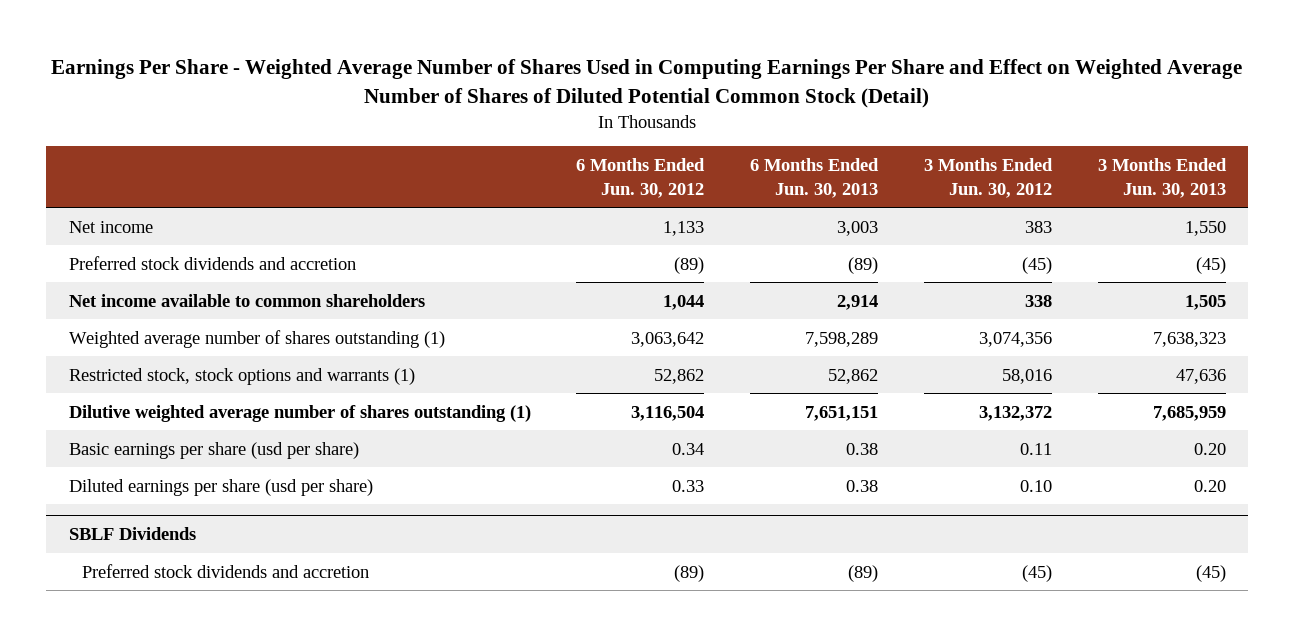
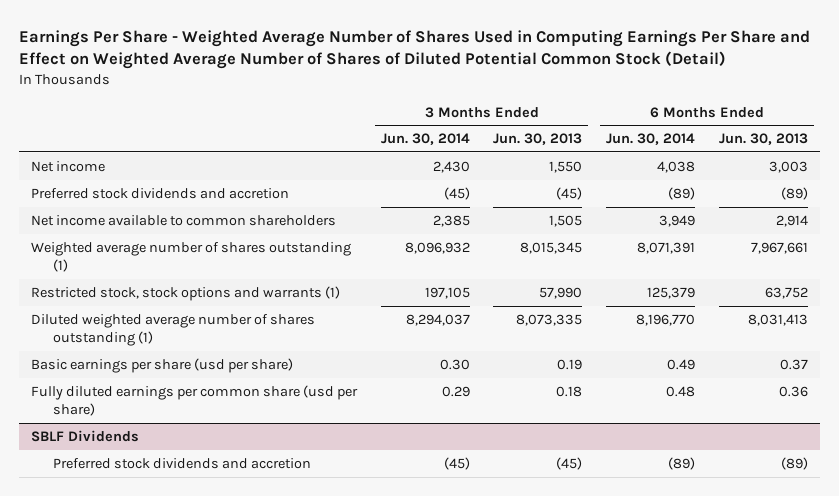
[576,157,706,198] 6 Months Ended Jun. 30, 2012 -> none
[923,157,1053,198] 3 Months Ended Jun. 30, 2012 -> none
none -> [380,133,470,146] Jun. 30, 2014
none -> [606,133,696,146] Jun. 30, 2014
[805,331,879,347] 7,598,289 -> [750,241,808,254] 7,967,661
[1152,331,1226,347] 7,638,323 -> [520,241,583,254] 8,015,345
[828,368,879,384] 52,862 -> [764,286,808,299] 63,752
[1175,368,1226,384] 47,636 -> [539,286,583,299] 57,990
[68,404,531,422] Dilutive weighted average number of shares outstanding (1) -> [31,313,316,347] Diluted weighted average number of shares outstanding (1)
[805,405,879,421] 7,651,151 -> [747,313,808,326] 8,031,413
[1152,405,1226,421] 7,685,959 -> [516,313,583,326] 8,073,335
[846,442,879,455] 0.38 -> [779,358,808,370] 0.37
[1193,442,1226,455] 0.20 -> [557,358,583,370] 0.19
[68,478,373,496] Diluted earnings per share (usd per share) -> [31,384,359,417] Fully diluted earnings per common share (usd per share)
[846,479,879,492] 0.38 -> [778,385,808,397] 0.36
[1193,479,1226,492] 0.20 -> [556,385,583,397] 0.18

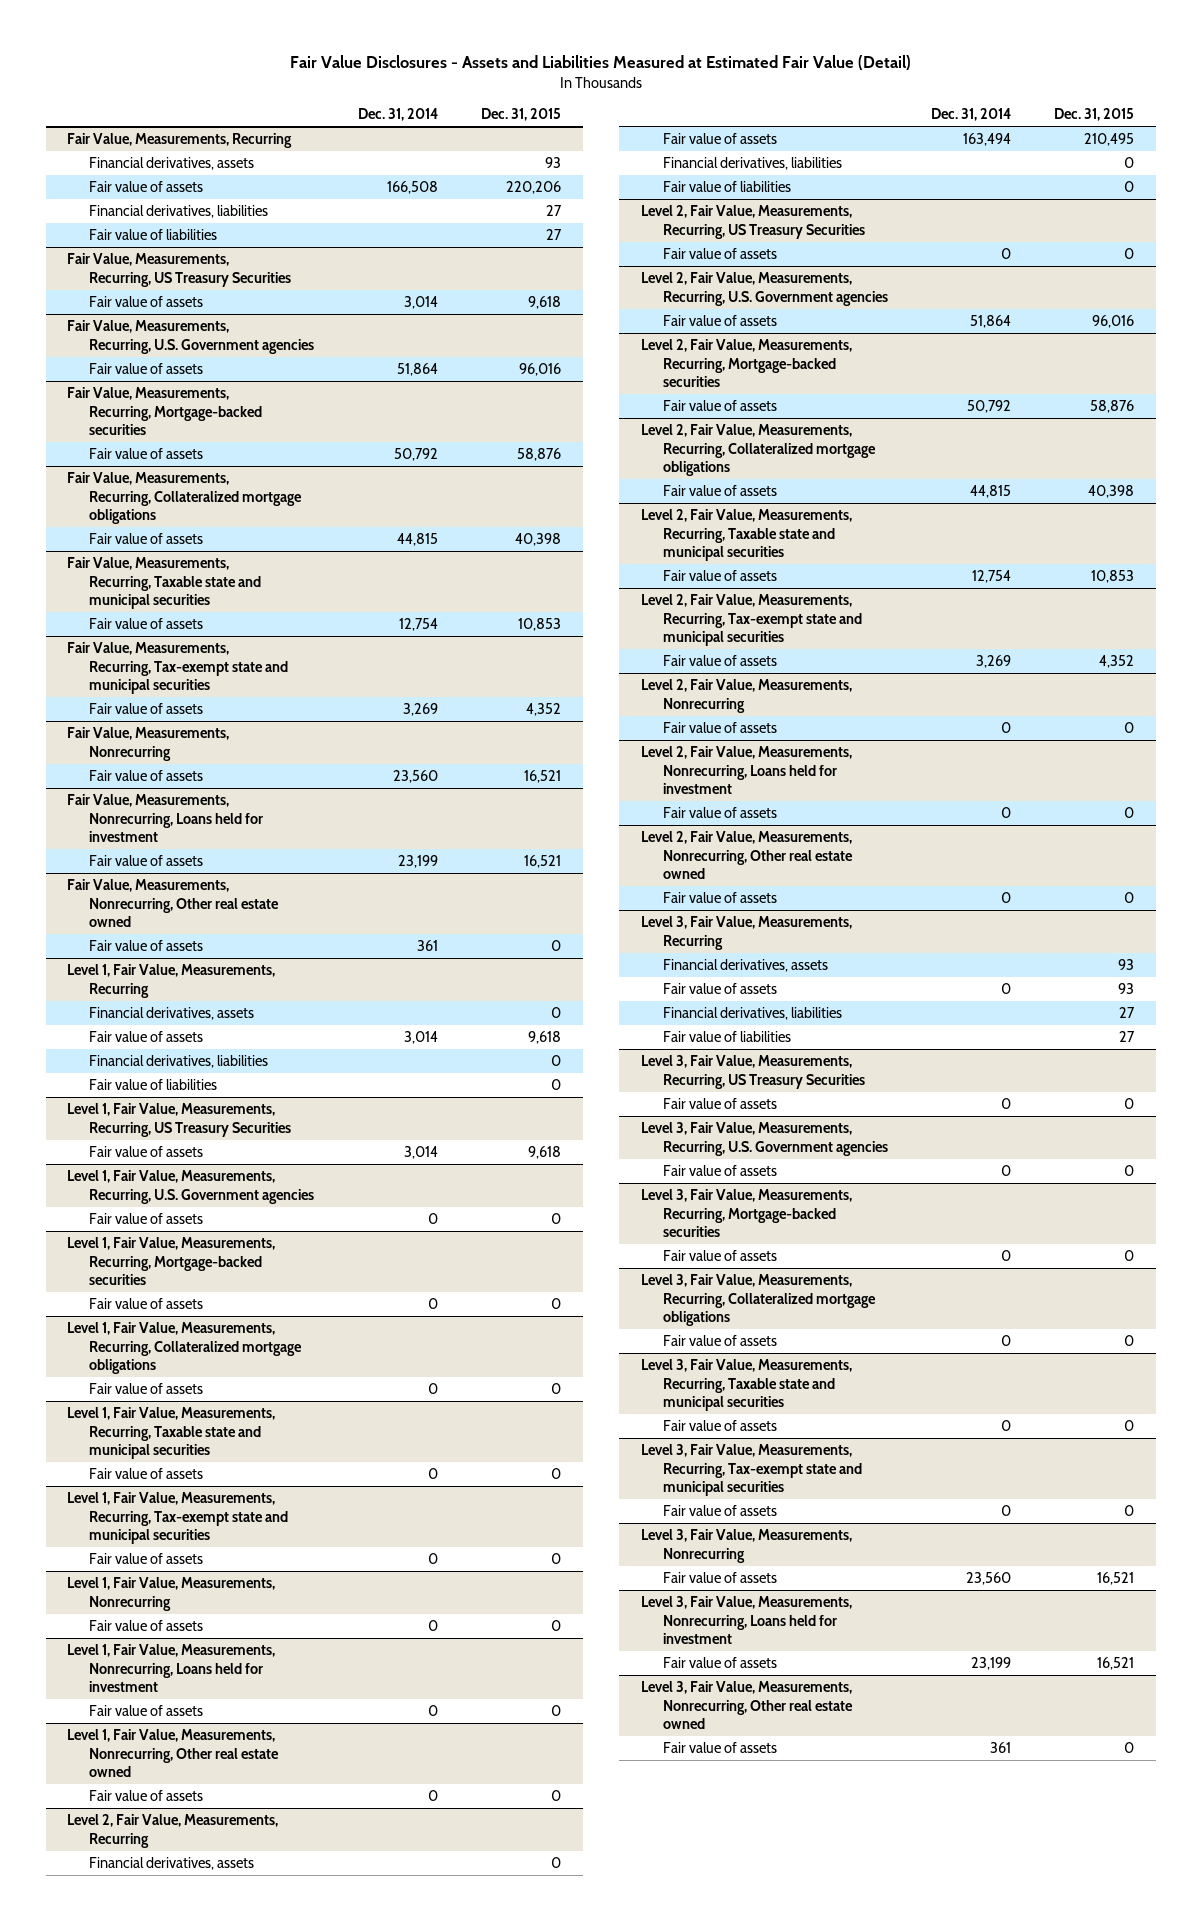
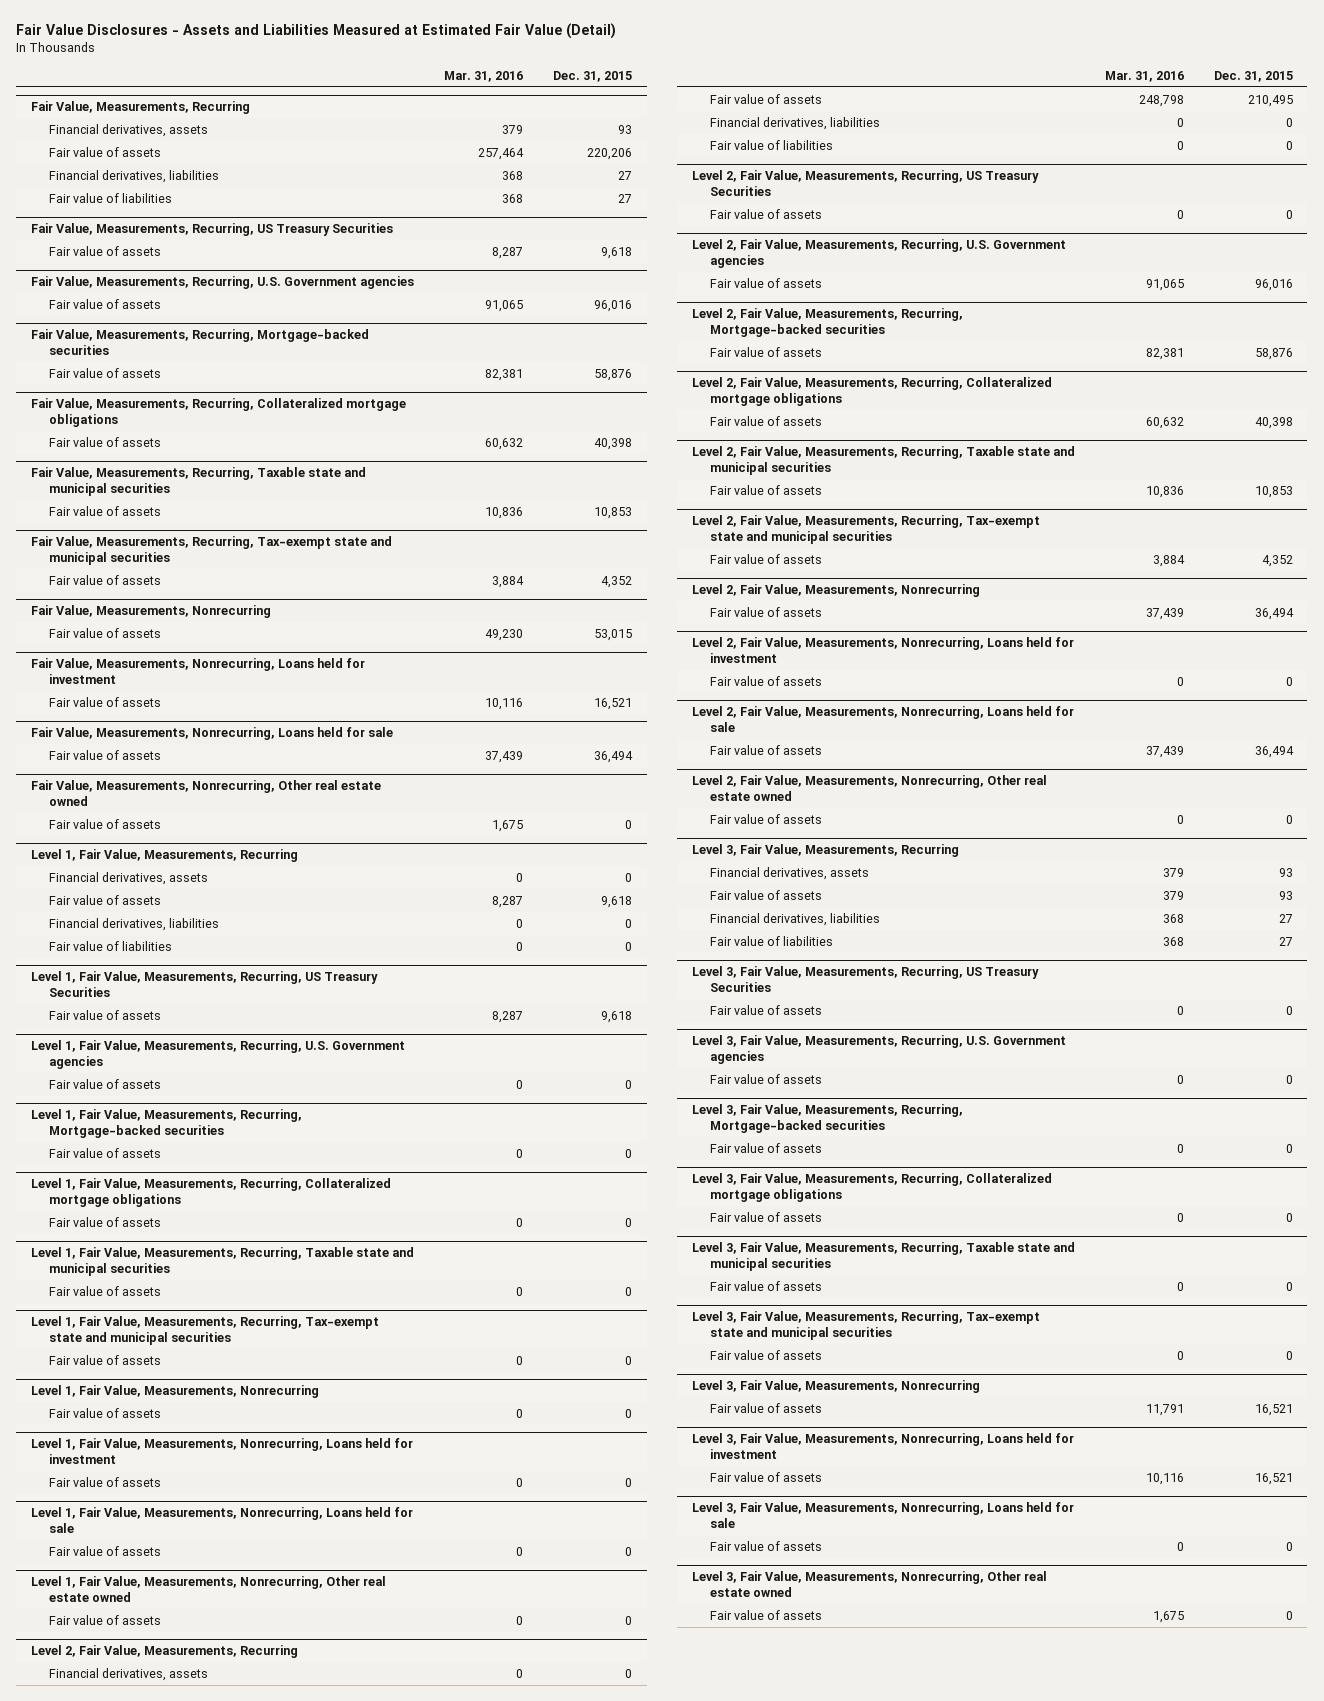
[357,108,438,122] Dec. 31, 2014 -> none
none -> [443,70,523,82] Mar. 31, 2016
[524,769,562,783] 16,521 -> [593,628,632,641] 53,015
none -> [31,727,394,741] Fair Value, Measurements, Nonrecurring, Loans held for sale
none -> [49,749,162,760] Fair value of assets
none -> [31,1507,414,1534] Level 1, Fair Value, Measurements, Nonrecurring, Loans held for sale
none -> [49,1545,162,1556] Fair value of assets
[1124,721,1135,733] 0 -> [1254,607,1294,620] 36,494
none -> [692,706,1075,733] Level 2, Fair Value, Measurements, Nonrecurring, Loans held for sale
none -> [710,744,823,755] Fair value of assets
none -> [692,1502,1075,1529] Level 3, Fair Value, Measurements, Nonrecurring, Loans held for sale
none -> [710,1540,823,1551] Fair value of assets

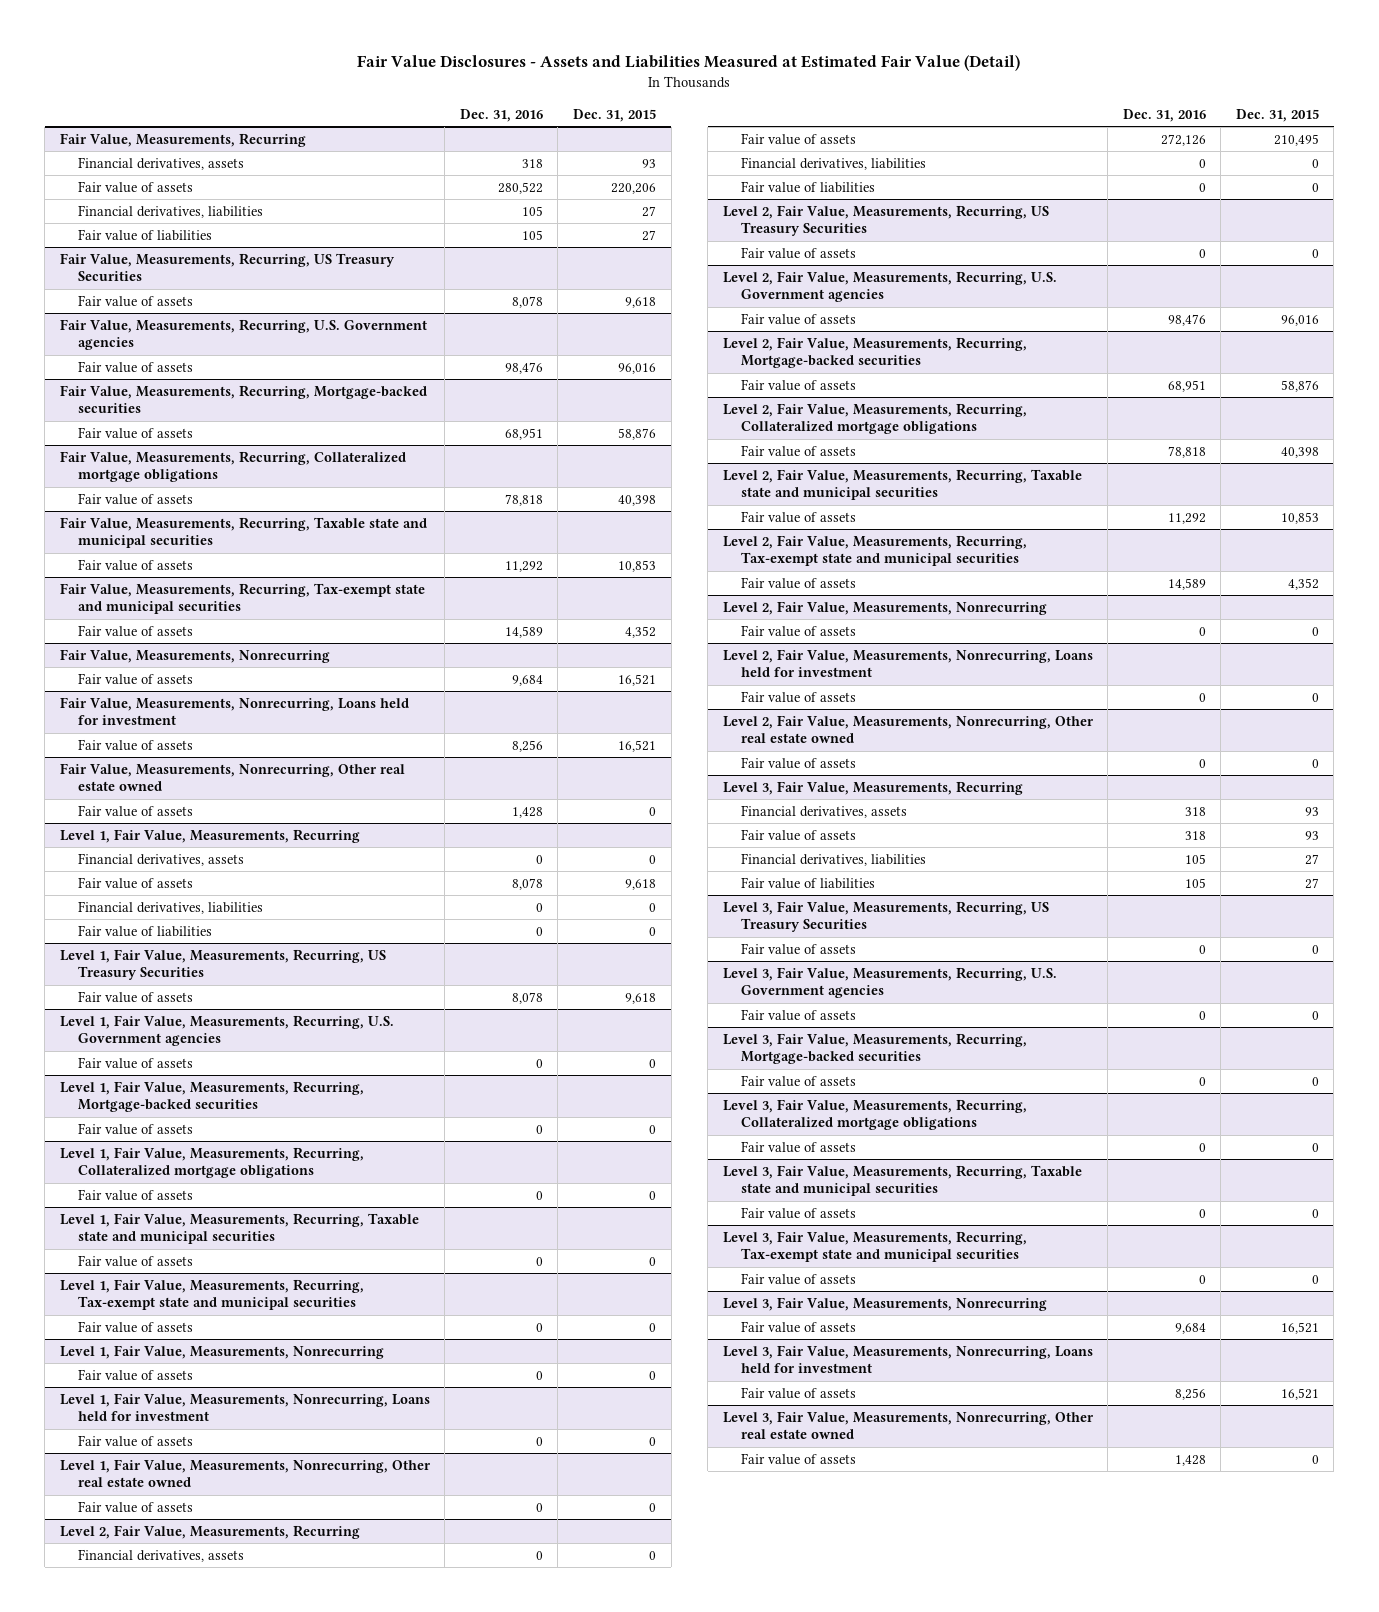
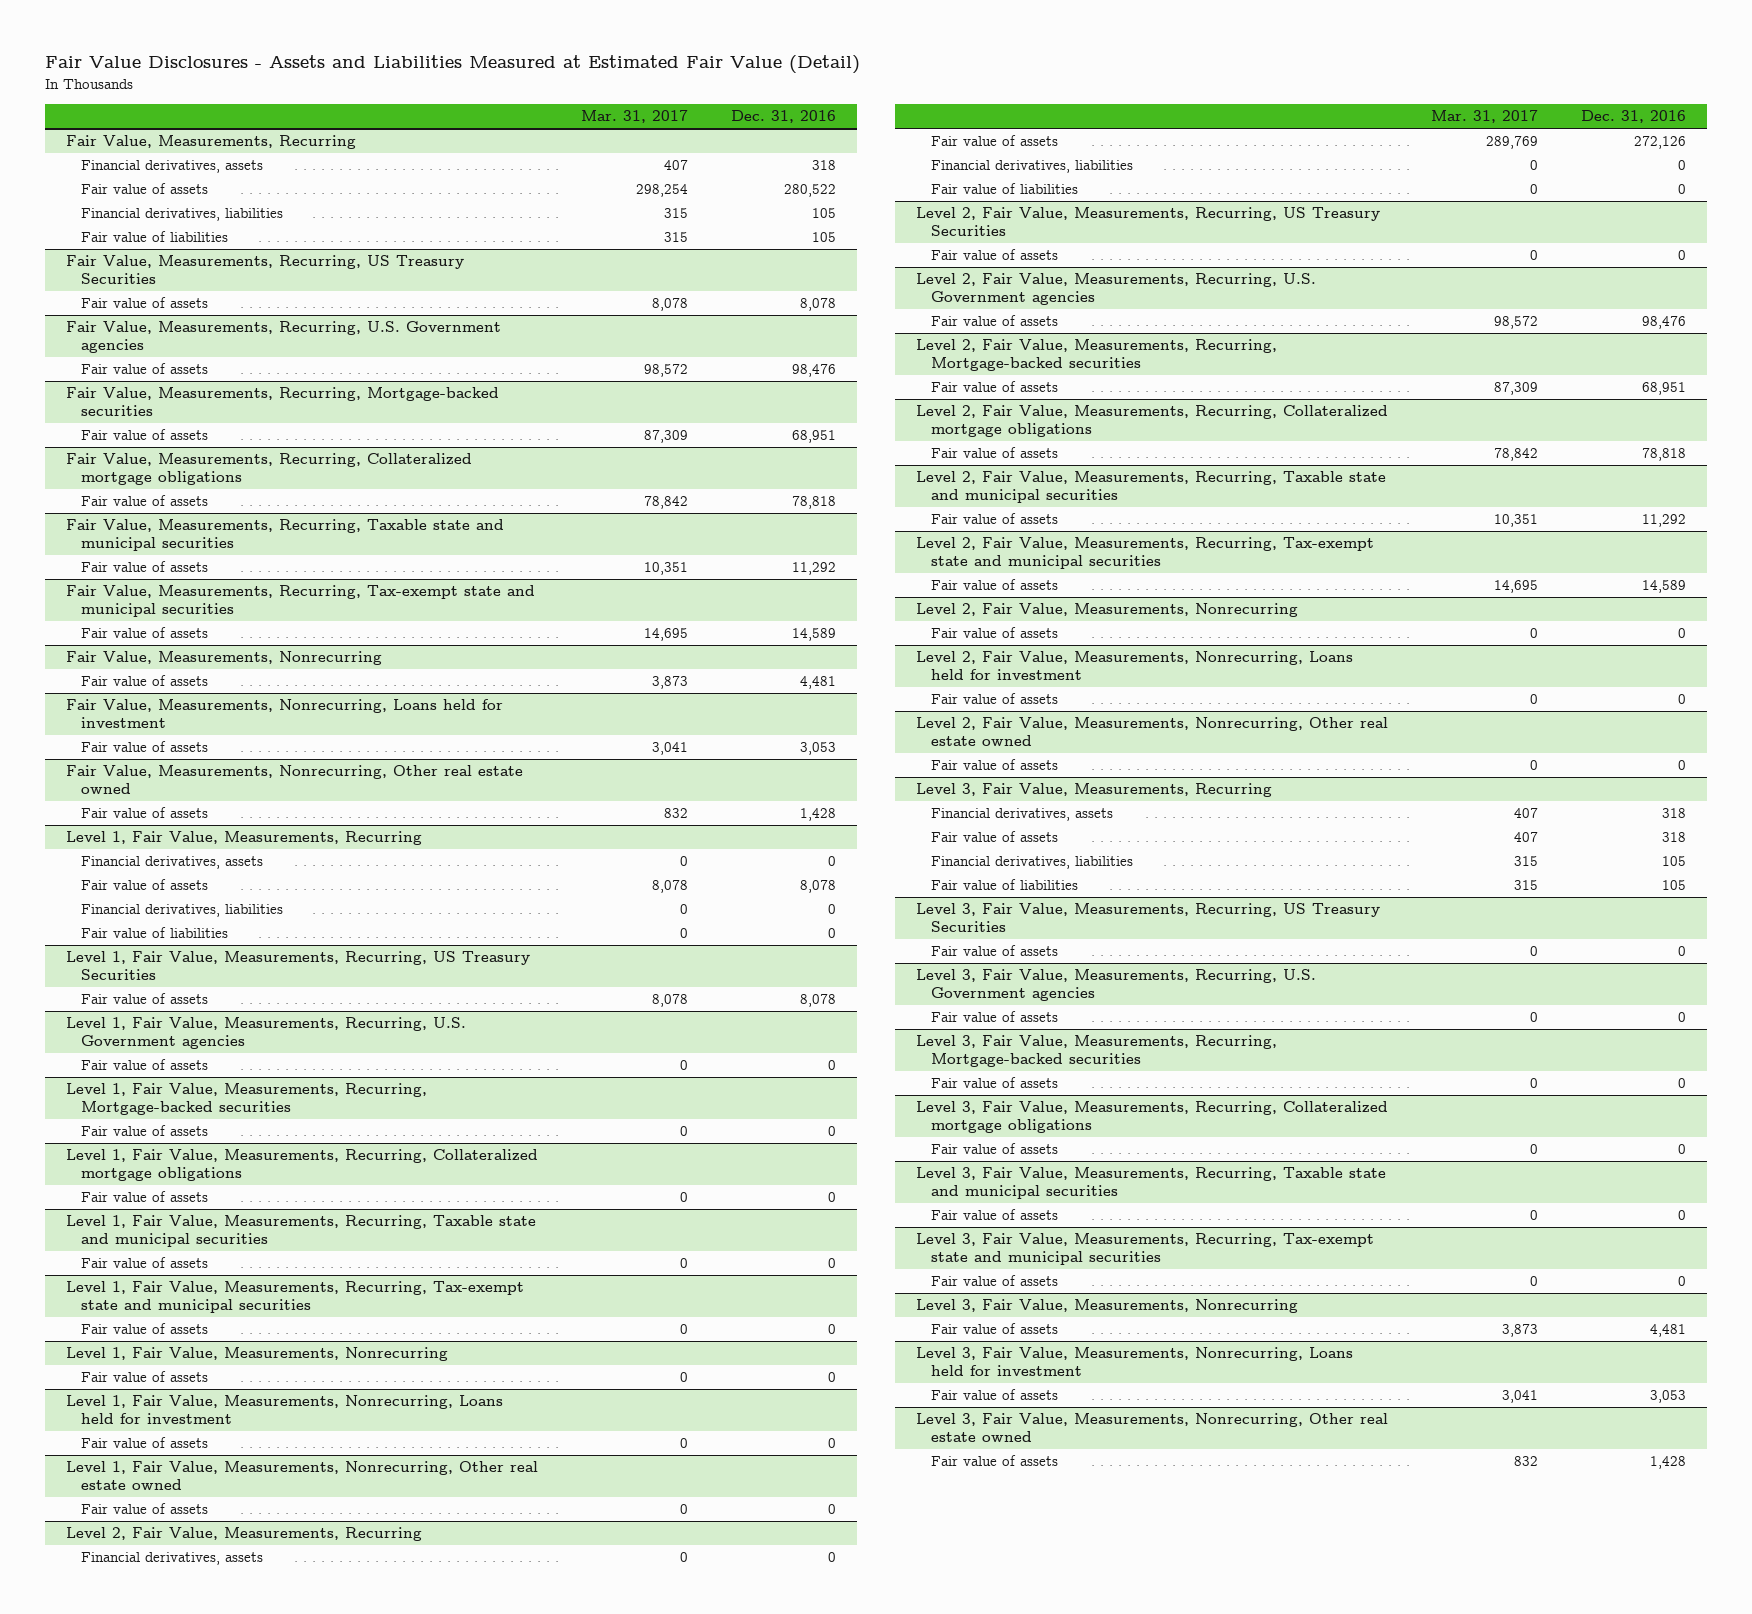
[573,108,657,122] Dec. 31, 2015 -> none
none -> [580,110,688,124] Mar. 31, 2017
[511,674,543,686] 9,684 -> [799,676,836,690] 4,481
[511,739,543,752] 8,256 -> [799,742,836,756] 3,053
[1174,1322,1206,1334] 9,684 -> [1649,1324,1686,1338] 4,481
[1174,1387,1206,1400] 8,256 -> [1649,1390,1686,1404] 3,053

